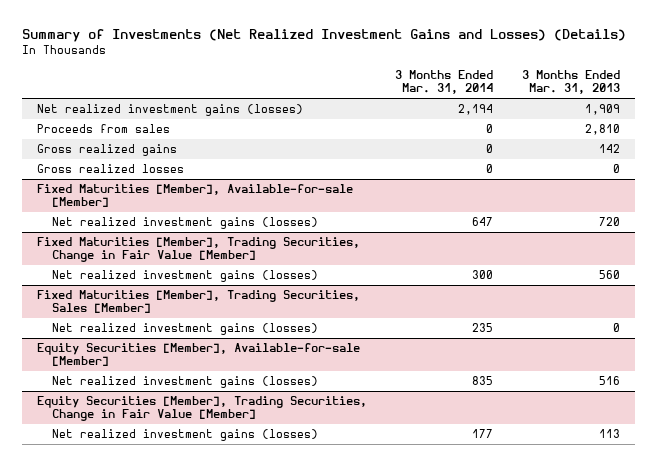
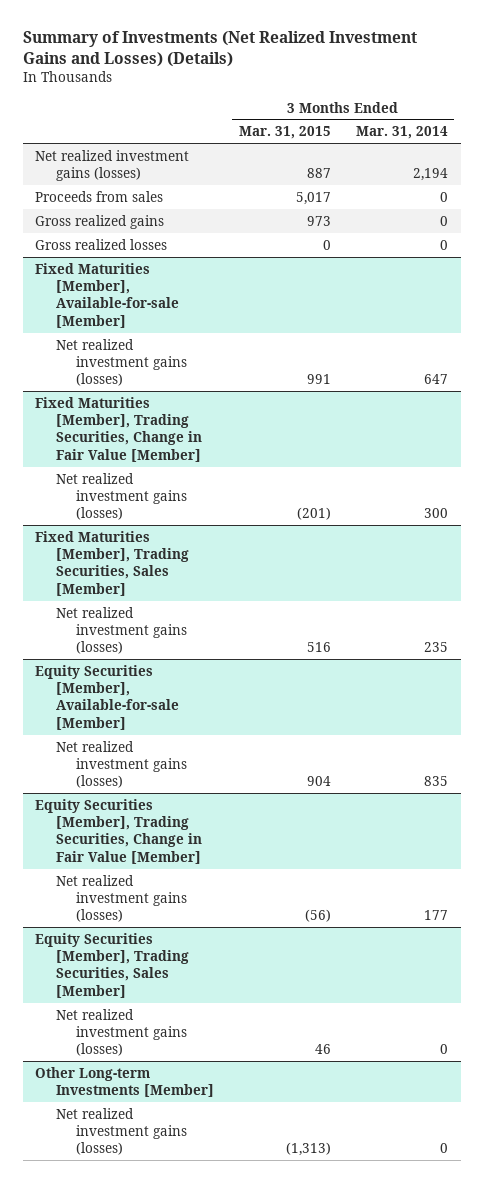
[522,69,621,94] 3 Months Ended Mar. 31, 2013 -> none
none -> [238,126,331,140] Mar. 31, 2015
none -> [35,932,189,998] Equity Securities [Member], Trading Securities, Sales [Member]
none -> [55,1008,188,1057] Net realized investment gains (losses)
none -> [35,1066,214,1097] Other Long-term Investments [Member]
none -> [55,1107,188,1156] Net realized investment gains (losses)

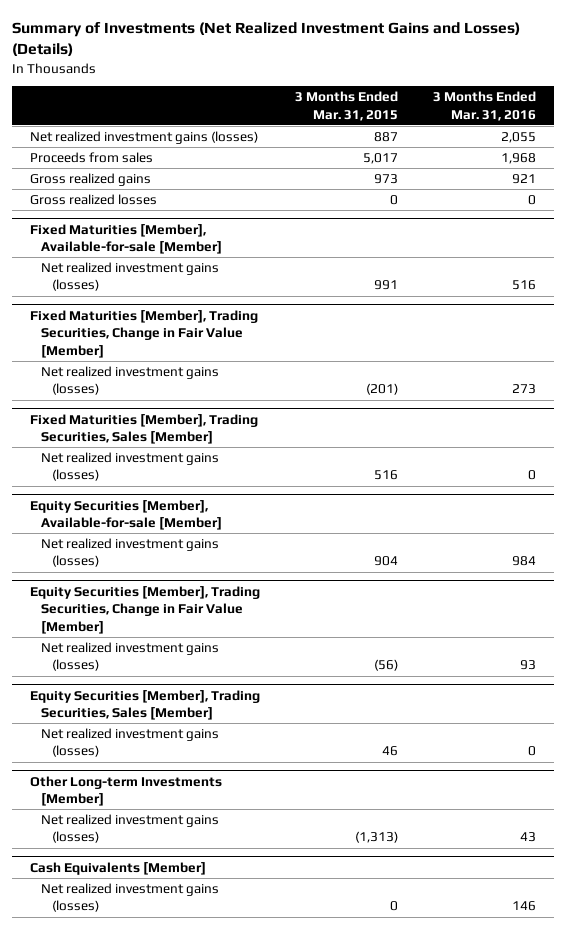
[355,126,448,140] Mar. 31, 2014 -> none
none -> [433,91,537,121] 3 Months Ended Mar. 31, 2016
none -> [29,861,206,875] Cash Equivalents [Member]
none -> [40,882,219,913] Net realized investment gains (losses)

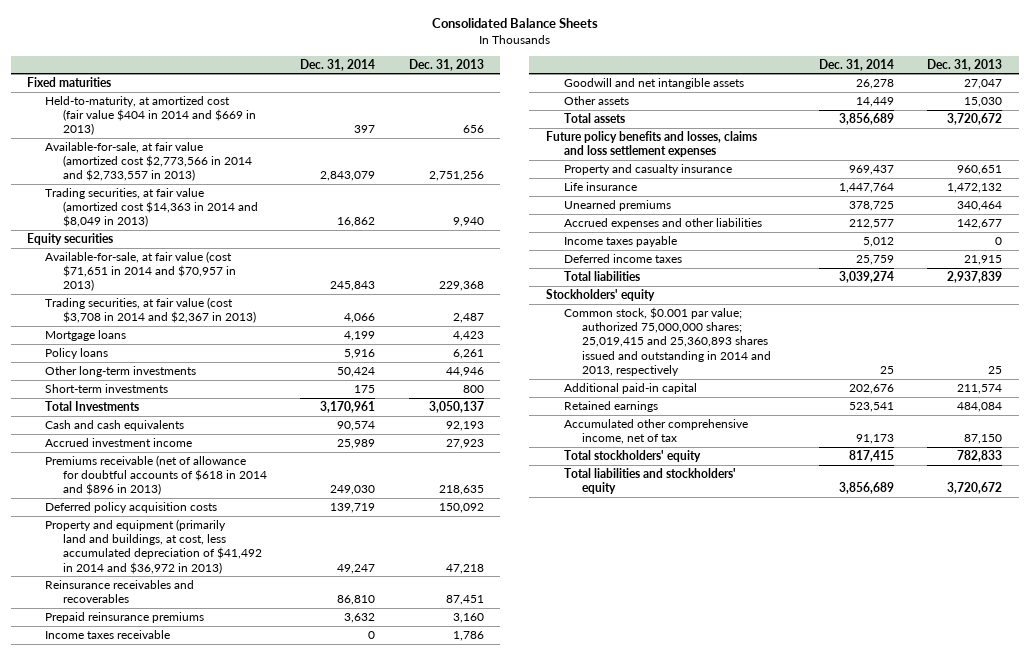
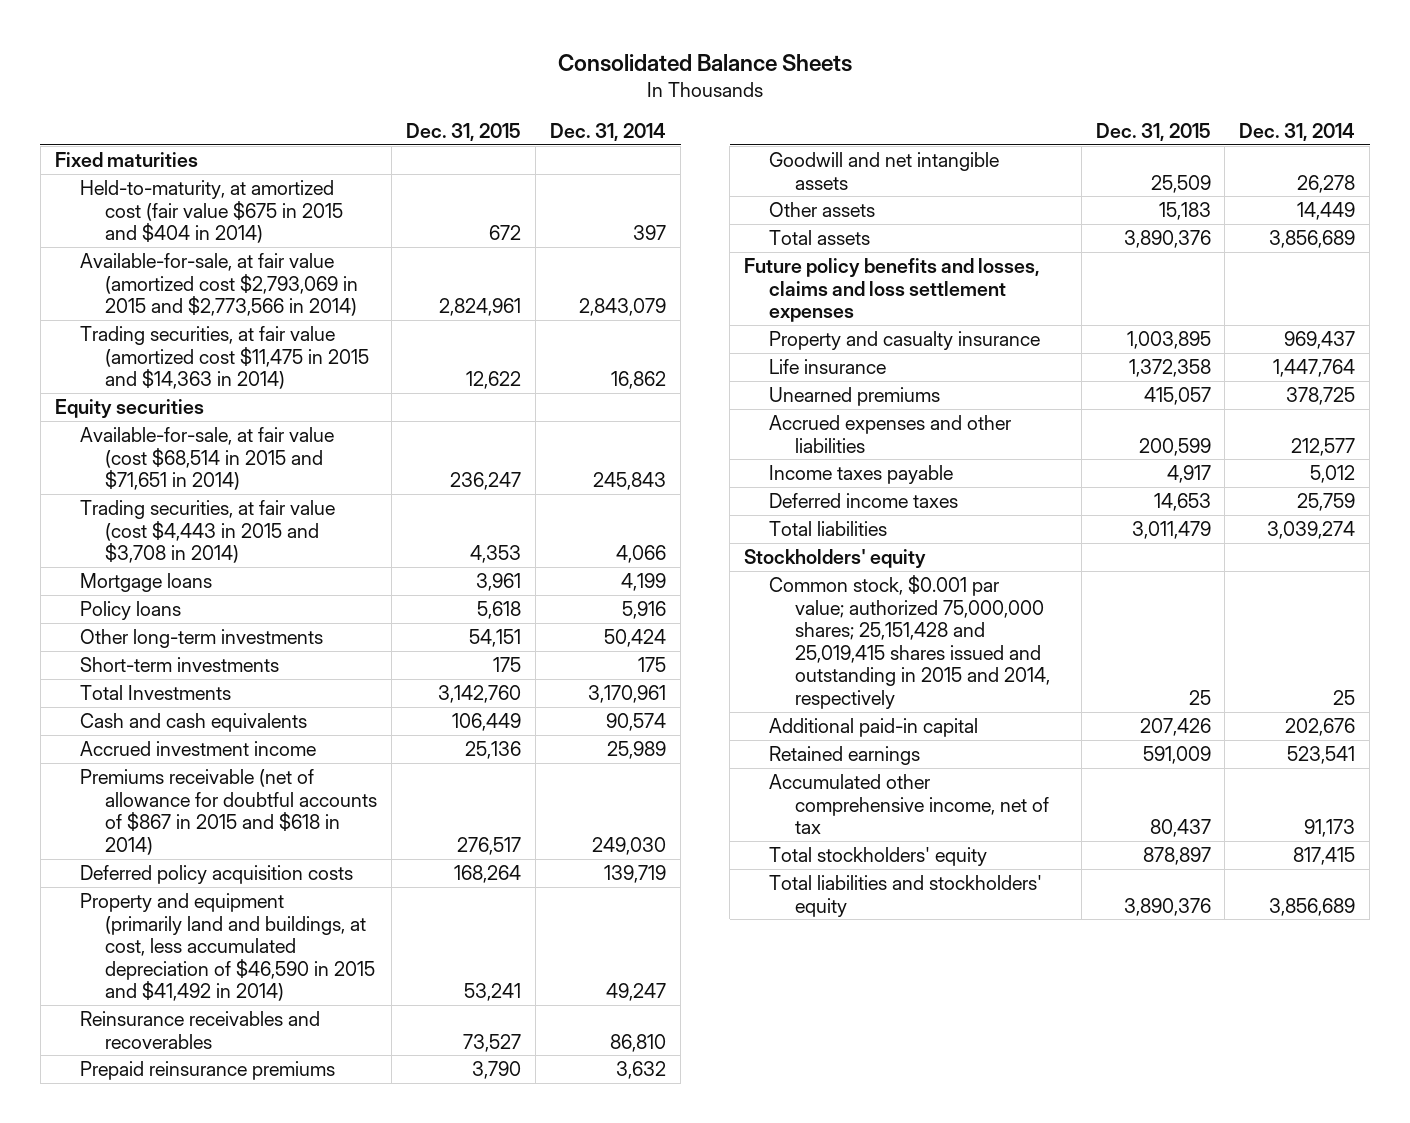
[408,58,484,71] Dec. 31, 2013 -> none
none -> [406,122,522,141] Dec. 31, 2015
[45,96,257,136] Held-to-maturity, at amortized cost (fair value $404 in 2014 and $669 in 2013) -> [80,180,344,244] Held-to-maturity, at amortized cost (fair value $675 in 2015 and $404 in 2014)
[45,142,253,182] Available-for-sale, at fair value (amortized cost $2,773,566 in 2014 and $2,733,557 in 2013) -> [80,253,359,317] Available-for-sale, at fair value (amortized cost $2,793,069 in 2015 and $2,773,566 in 2014)
[45,188,259,228] Trading securities, at fair value (amortized cost $14,363 in 2014 and $8,049 in 2013) -> [80,326,370,390] Trading securities, at fair value (amortized cost $11,475 in 2015 and $14,363 in 2014)
[45,251,237,292] Available-for-sale, at fair value (cost $71,651 in 2014 and $70,957 in 2013) -> [80,427,335,491] Available-for-sale, at fair value (cost $68,514 in 2015 and $71,651 in 2014)
[45,297,257,324] Trading securities, at fair value (cost $3,708 in 2014 and $2,367 in 2013) -> [80,500,336,564] Trading securities, at fair value (cost $4,443 in 2015 and $3,708 in 2014)
[45,455,268,496] Premiums receivable (net of allowance for doubtful accounts of $618 in 2014 and $896 in 2013) -> [80,769,378,855] Premiums receivable (net of allowance for doubtful accounts of $867 in 2015 and $618 in 2014)
[45,519,263,574] Property and equipment (primarily land and buildings, at cost, less accumulated depreciation of $41,492 in 2014 and $36,972 in 2013) -> [80,893,376,1002] Property and equipment (primarily land and buildings, at cost, less accumulated depreciation of $46,590 in 2015 and $41,492 in 2014)
[45,630,171,640] Income taxes receivable -> none
[563,307,771,376] Common stock, $0.001 par value; authorized 75,000,000 shares; 25,019,415 and 25,360,893 shares issued and outstanding in 2014 and 2013, respectively -> [769,575,1050,710] Common stock, $0.001 par value; authorized 75,000,000 shares; 25,151,428 and 25,019,415 shares issued and outstanding in 2015 and 2014, respectively

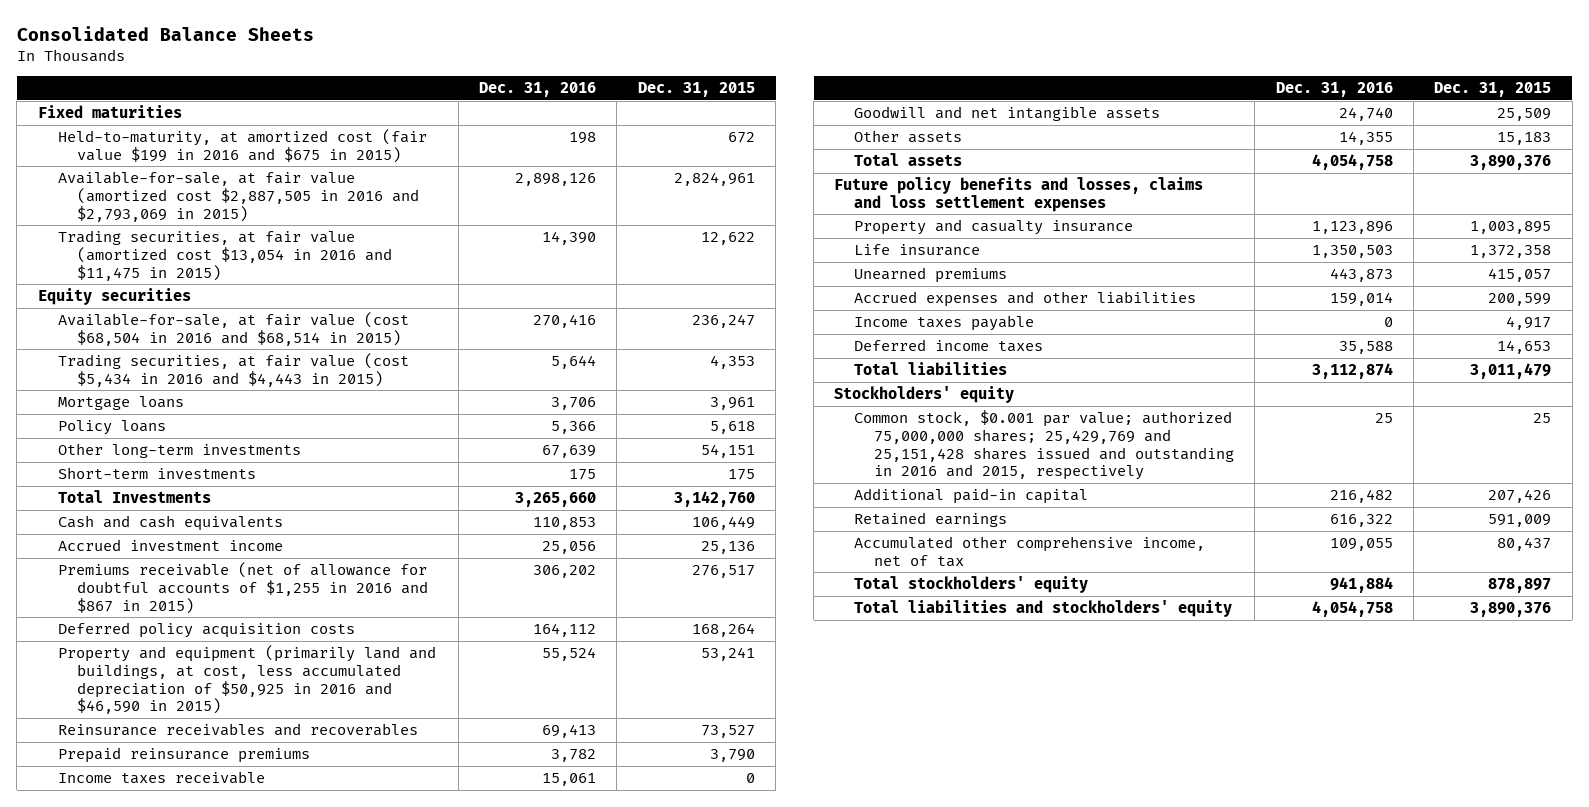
[550,122,667,141] Dec. 31, 2014 -> none
none -> [479,82,597,98] Dec. 31, 2016
[80,180,344,244] Held-to-maturity, at amortized cost (fair value $675 in 2015 and $404 in 2014) -> [57,129,427,163] Held-to-maturity, at amortized cost (fair value $199 in 2016 and $675 in 2015)
[80,253,359,317] Available-for-sale, at fair value (amortized cost $2,793,069 in 2015 and $2,773,566 in 2014) -> [57,171,420,222] Available-for-sale, at fair value (amortized cost $2,887,505 in 2016 and $2,793,069 in 2015)
[80,326,370,390] Trading securities, at fair value (amortized cost $11,475 in 2015 and $14,363 in 2014) -> [57,230,393,281] Trading securities, at fair value (amortized cost $13,054 in 2016 and $11,475 in 2015)
[80,427,335,491] Available-for-sale, at fair value (cost $68,514 in 2015 and $71,651 in 2014) -> [57,312,409,346] Available-for-sale, at fair value (cost $68,504 in 2016 and $68,514 in 2015)
[80,500,336,564] Trading securities, at fair value (cost $4,443 in 2015 and $3,708 in 2014) -> [57,353,409,387] Trading securities, at fair value (cost $5,434 in 2016 and $4,443 in 2015)
[80,769,378,855] Premiums receivable (net of allowance for doubtful accounts of $867 in 2015 and $618 in 2014) -> [57,562,429,614] Premiums receivable (net of allowance for doubtful accounts of $1,255 in 2016 and $867 in 2015)
[80,893,376,1002] Property and equipment (primarily land and buildings, at cost, less accumulated depreciation of $46,590 in 2015 and $41,492 in 2014) -> [57,645,436,715] Property and equipment (primarily land and buildings, at cost, less accumulated depreciation of $50,925 in 2016 and $46,590 in 2015)
none -> [57,771,265,785] Income taxes receivable
[769,575,1050,710] Common stock, $0.001 par value; authorized 75,000,000 shares; 25,151,428 and 25,019,415 shares issued and outstanding in 2015 and 2014, respectively -> [854,410,1235,481] Common stock, $0.001 par value; authorized 75,000,000 shares; 25,429,769 and 25,151,428 shares issued and outstanding in 2016 and 2015, respectively

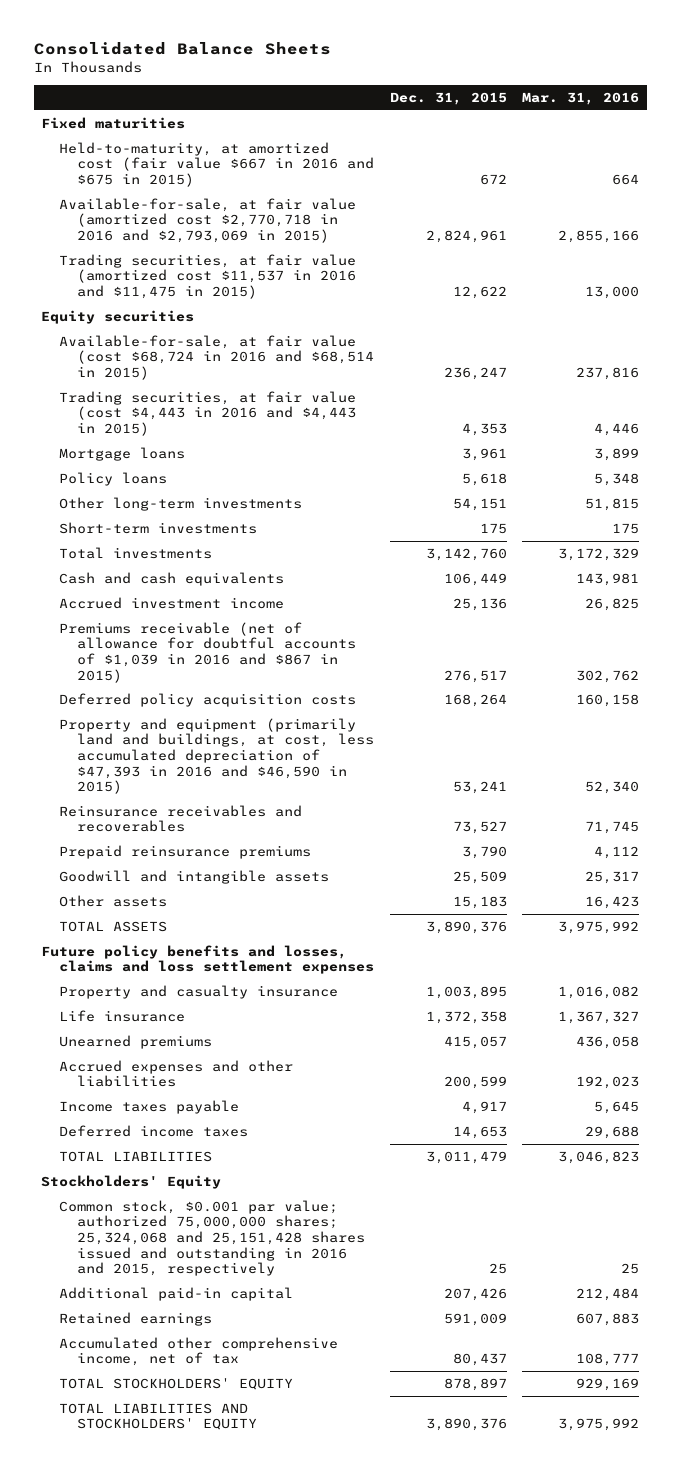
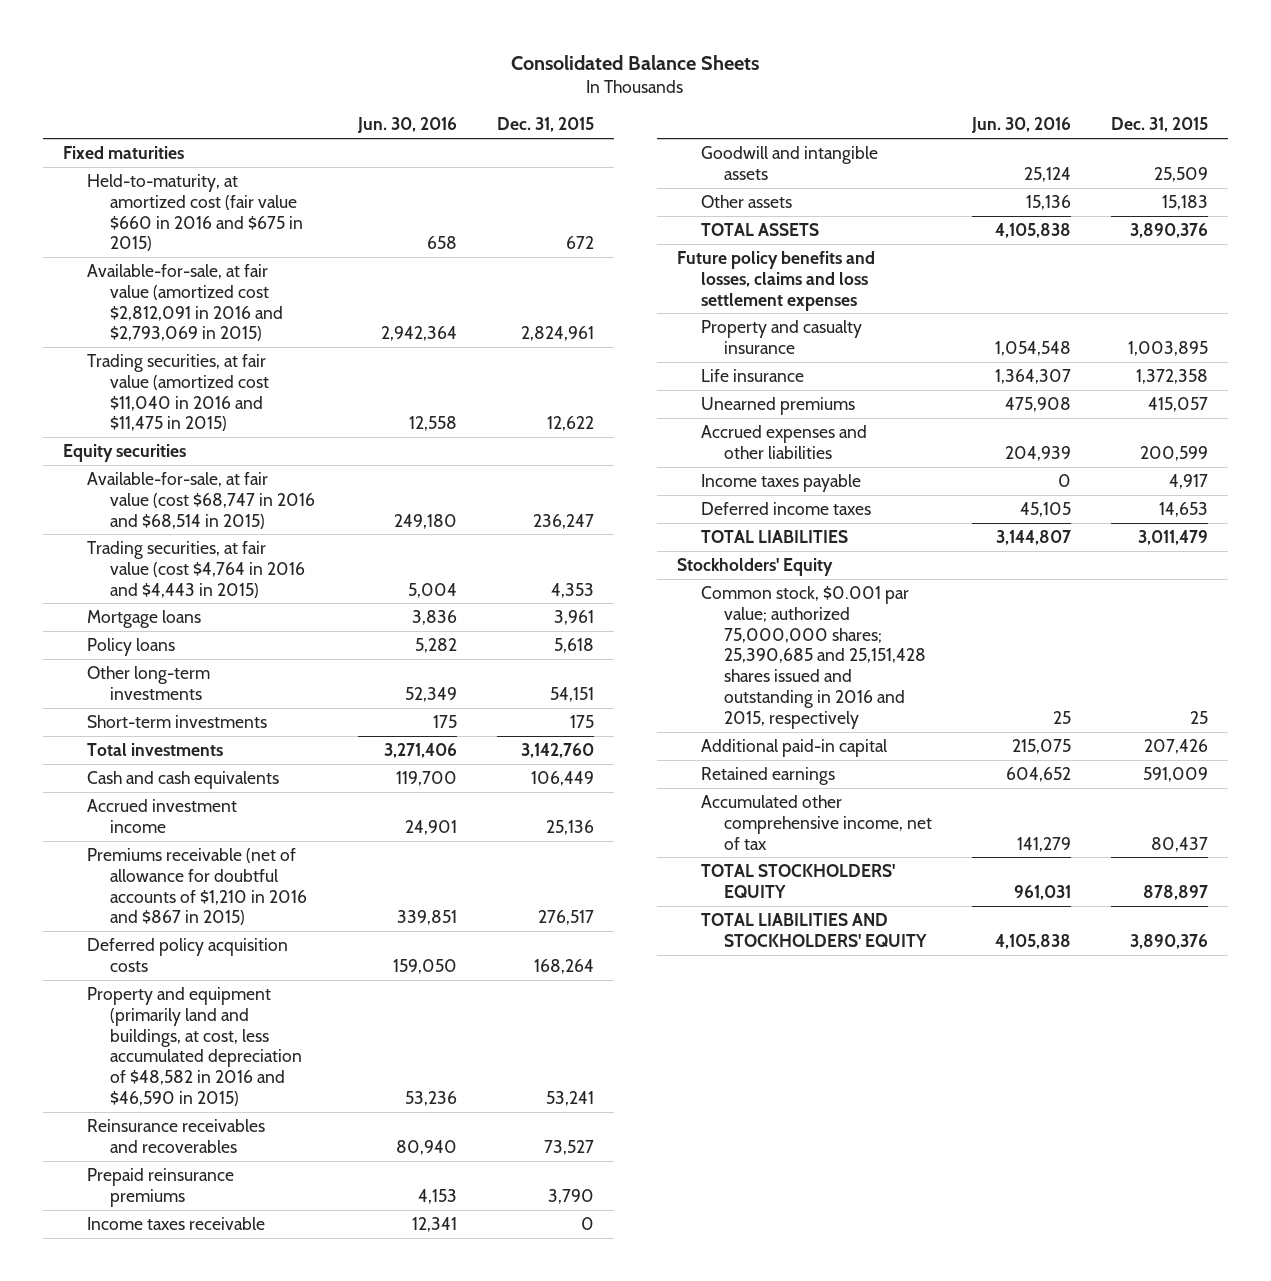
[522,91,640,105] Mar. 31, 2016 -> none
none -> [357,117,458,134] Jun. 30, 2016
[59,141,375,188] Held-to-maturity, at amortized cost (fair value $667 in 2016 and $675 in 2015) -> [86,173,304,252] Held-to-maturity, at amortized cost (fair value $660 in 2016 and $675 in 2015)
[59,197,357,244] Available-for-sale, at fair value (amortized cost $2,770,718 in 2016 and $2,793,069 in 2015) -> [86,263,284,342] Available-for-sale, at fair value (amortized cost $2,812,091 in 2016 and $2,793,069 in 2015)
[59,253,357,300] Trading securities, at fair value (amortized cost $11,537 in 2016 and $11,475 in 2015) -> [86,353,270,432] Trading securities, at fair value (amortized cost $11,040 in 2016 and $11,475 in 2015)
[59,334,375,381] Available-for-sale, at fair value (cost $68,724 in 2016 and $68,514 in 2015) -> [86,471,316,529] Available-for-sale, at fair value (cost $68,747 in 2016 and $68,514 in 2015)
[59,390,357,437] Trading securities, at fair value (cost $4,443 in 2016 and $4,443 in 2015) -> [86,540,306,598] Trading securities, at fair value (cost $4,764 in 2016 and $4,443 in 2015)
[59,621,357,683] Premiums receivable (net of allowance for doubtful accounts of $1,039 in 2016 and $867 in 2015) -> [86,847,308,926] Premiums receivable (net of allowance for doubtful accounts of $1,210 in 2016 and $867 in 2015)
[59,717,375,795] Property and equipment (primarily land and buildings, at cost, less accumulated depreciation of $47,393 in 2016 and $46,590 in 2015) -> [86,986,303,1107] Property and equipment (primarily land and buildings, at cost, less accumulated depreciation of $48,582 in 2016 and $46,590 in 2015)
none -> [86,1216,265,1230] Income taxes receivable
[59,1199,366,1277] Common stock, $0.001 par value; authorized 75,000,000 shares; 25,324,068 and 25,151,428 shares issued and outstanding in 2016 and 2015, respectively -> [700,585,927,729] Common stock, $0.001 par value; authorized 75,000,000 shares; 25,390,685 and 25,151,428 shares issued and outstanding in 2016 and 2015, respectively

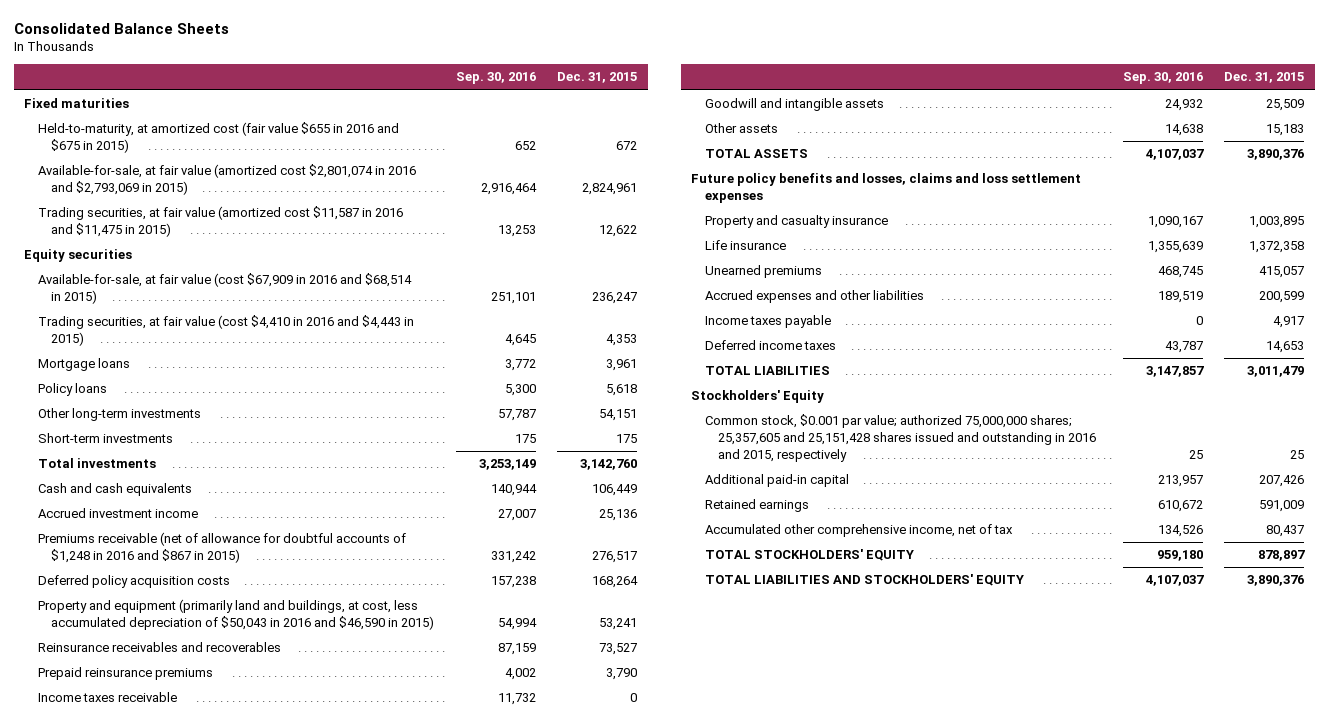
[357,117,458,134] Jun. 30, 2016 -> none
none -> [455,72,536,85] Sep. 30, 2016
[86,173,304,252] Held-to-maturity, at amortized cost (fair value $660 in 2016 and $675 in 2015) -> [37,122,399,153] Held-to-maturity, at amortized cost (fair value $655 in 2016 and $675 in 2015)
[86,263,284,342] Available-for-sale, at fair value (amortized cost $2,812,091 in 2016 and $2,793,069 in 2015) -> [37,164,416,195] Available-for-sale, at fair value (amortized cost $2,801,074 in 2016 and $2,793,069 in 2015)
[86,353,270,432] Trading securities, at fair value (amortized cost $11,040 in 2016 and $11,475 in 2015) -> [37,206,403,237] Trading securities, at fair value (amortized cost $11,587 in 2016 and $11,475 in 2015)
[86,471,316,529] Available-for-sale, at fair value (cost $68,747 in 2016 and $68,514 in 2015) -> [37,273,412,304] Available-for-sale, at fair value (cost $67,909 in 2016 and $68,514 in 2015)
[86,540,306,598] Trading securities, at fair value (cost $4,764 in 2016 and $4,443 in 2015) -> [37,315,414,346] Trading securities, at fair value (cost $4,410 in 2016 and $4,443 in 2015)
[86,847,308,926] Premiums receivable (net of allowance for doubtful accounts of $1,210 in 2016 and $867 in 2015) -> [37,532,406,563] Premiums receivable (net of allowance for doubtful accounts of $1,248 in 2016 and $867 in 2015)
[86,986,303,1107] Property and equipment (primarily land and buildings, at cost, less accumulated depreciation of $48,582 in 2016 and $46,590 in 2015) -> [37,599,435,630] Property and equipment (primarily land and buildings, at cost, less accumulated depreciation of $50,043 in 2016 and $46,590 in 2015)
[700,585,927,729] Common stock, $0.001 par value; authorized 75,000,000 shares; 25,390,685 and 25,151,428 shares issued and outstanding in 2016 and 2015, respectively -> [704,414,1097,462] Common stock, $0.001 par value; authorized 75,000,000 shares; 25,357,605 and 25,151,428 shares issued and outstanding in 2016 and 2015, respectively

